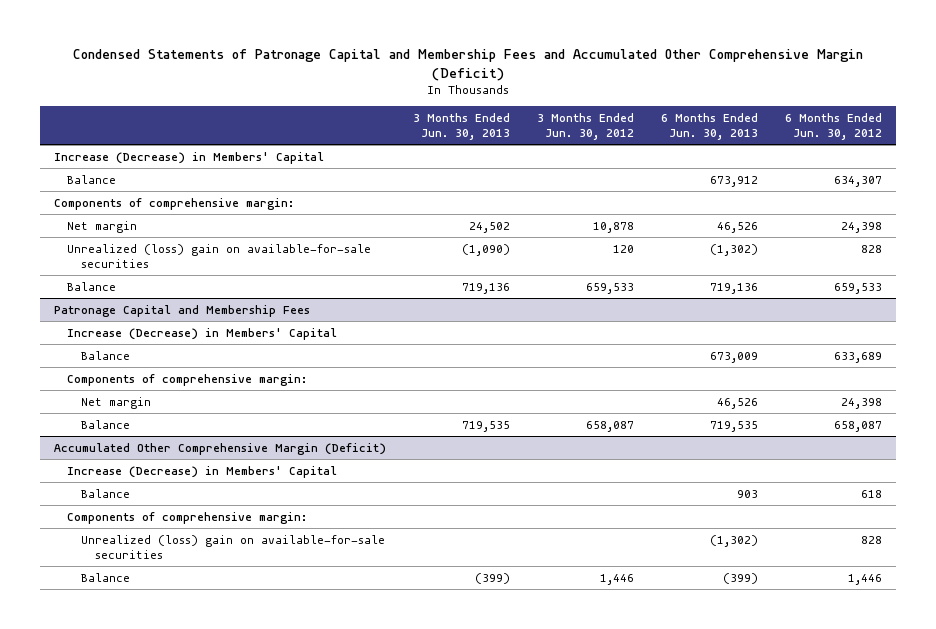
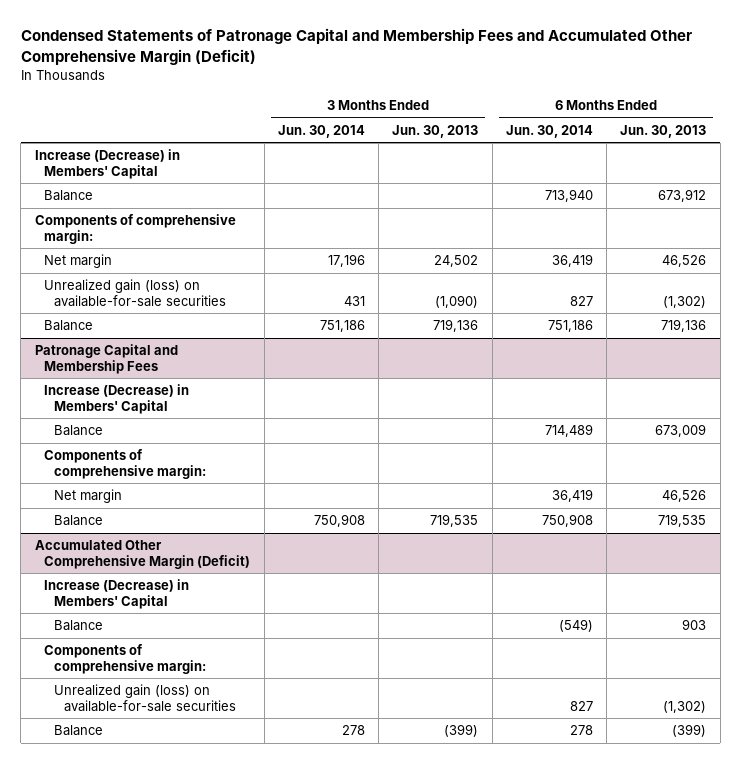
[536,112,634,140] 3 Months Ended Jun. 30, 2012 -> none
[785,112,883,140] 6 Months Ended Jun. 30, 2012 -> none
none -> [277,124,365,138] Jun. 30, 2014
none -> [505,124,593,138] Jun. 30, 2014
[67,243,372,268] Unrealized (loss) gain on available-for-sale securities -> [44,279,227,307] Unrealized gain (loss) on available-for-sale securities
[80,534,385,559] Unrealized (loss) gain on available-for-sale securities -> [54,684,237,712] Unrealized gain (loss) on available-for-sale securities

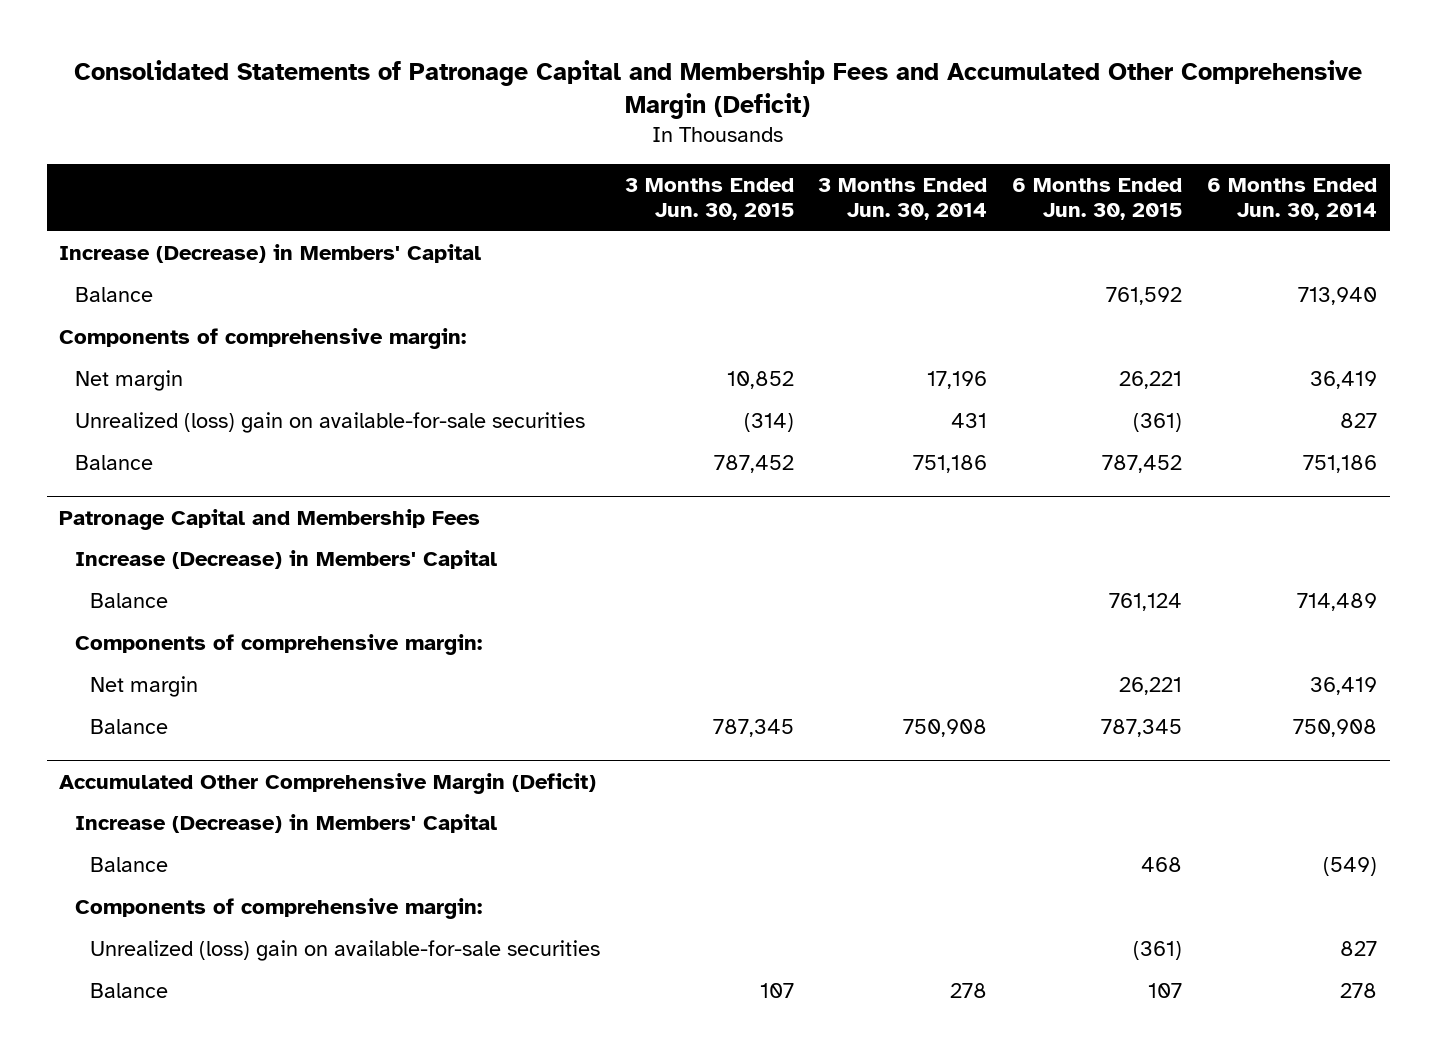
[20,28,692,65] Condensed Statements of Patronage Capital and Membership Fees and Accumulated Other Comprehensive Margin (Deficit) -> [74,60,1363,120] Consolidated Statements of Patronage Capital and Membership Fees and Accumulated Other Comprehensive Margin (Deficit)
[392,124,479,138] Jun. 30, 2013 -> none
[620,124,707,138] Jun. 30, 2013 -> none
none -> [624,177,794,221] 3 Months Ended Jun. 30, 2015
none -> [1012,177,1183,221] 6 Months Ended Jun. 30, 2015
[44,279,227,307] Unrealized gain (loss) on available-for-sale securities -> [74,412,585,434] Unrealized (loss) gain on available-for-sale securities
[54,684,237,712] Unrealized gain (loss) on available-for-sale securities -> [89,940,600,962] Unrealized (loss) gain on available-for-sale securities

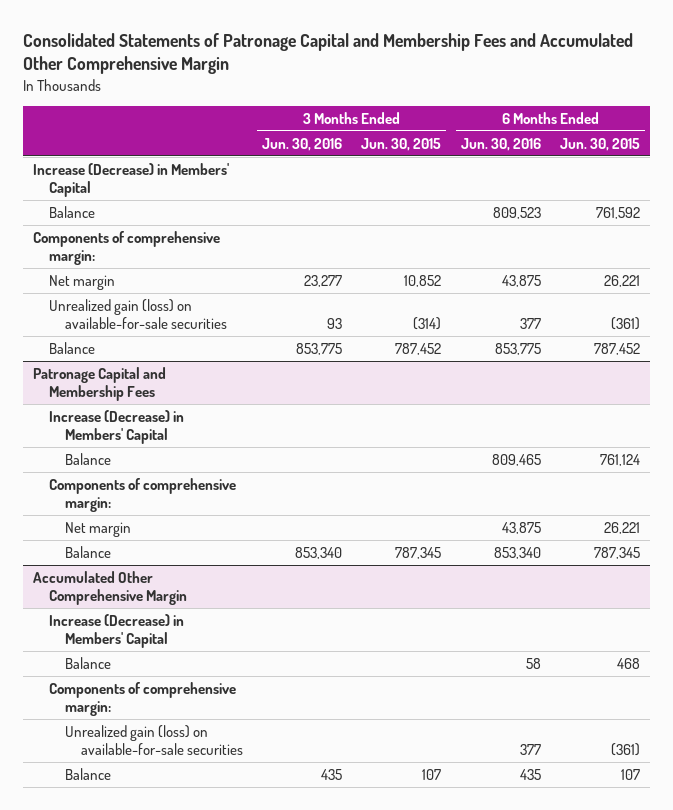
[74,60,1363,120] Consolidated Statements of Patronage Capital and Membership Fees and Accumulated Other Comprehensive Margin (Deficit) -> [23,32,634,75] Consolidated Statements of Patronage Capital and Membership Fees and Accumulated Other Comprehensive Margin
[818,177,988,221] 3 Months Ended Jun. 30, 2014 -> none
[1207,177,1378,221] 6 Months Ended Jun. 30, 2014 -> none
none -> [261,137,342,151] Jun. 30, 2016
none -> [460,137,541,151] Jun. 30, 2016
[74,412,585,434] Unrealized (loss) gain on available-for-sale securities -> [48,298,227,329] Unrealized gain (loss) on available-for-sale securities
[59,772,597,794] Accumulated Other Comprehensive Margin (Deficit) -> [32,570,187,605] Accumulated Other Comprehensive Margin
[89,940,600,962] Unrealized (loss) gain on available-for-sale securities -> [64,724,243,755] Unrealized gain (loss) on available-for-sale securities

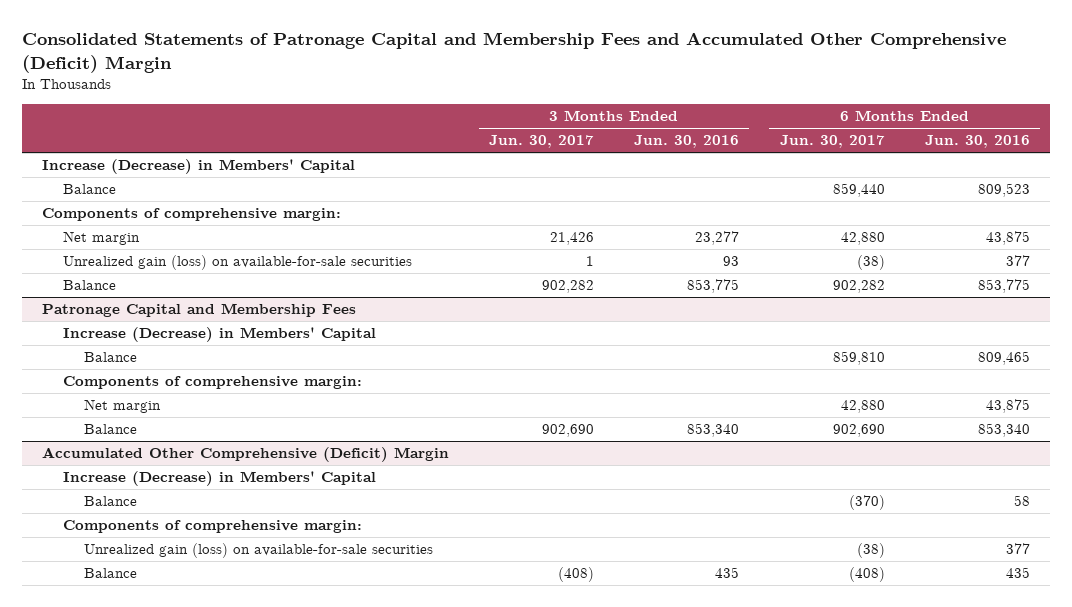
[23,32,634,75] Consolidated Statements of Patronage Capital and Membership Fees and Accumulated Other Comprehensive Margin -> [21,32,1006,73] Consolidated Statements of Patronage Capital and Membership Fees and Accumulated Other Comprehensive (Deficit) Margin
[361,137,442,151] Jun. 30, 2015 -> none
[560,137,641,151] Jun. 30, 2015 -> none
none -> [489,135,595,149] Jun. 30, 2017
none -> [779,135,885,149] Jun. 30, 2017
[32,570,187,605] Accumulated Other Comprehensive Margin -> [42,447,450,463] Accumulated Other Comprehensive (Deficit) Margin

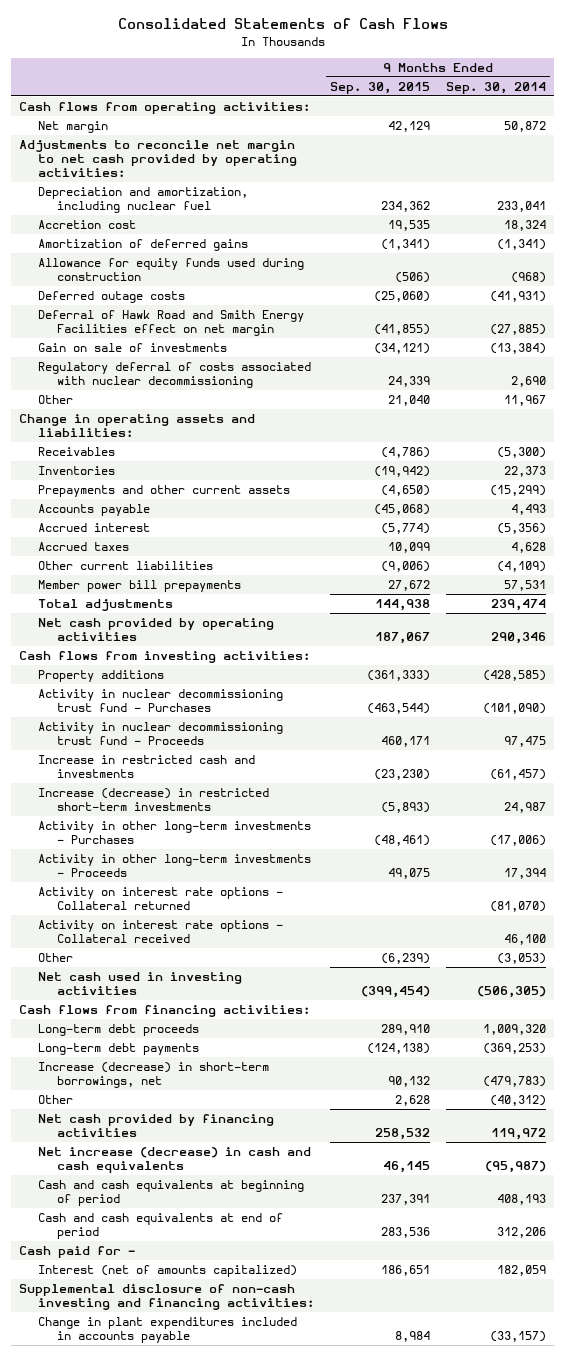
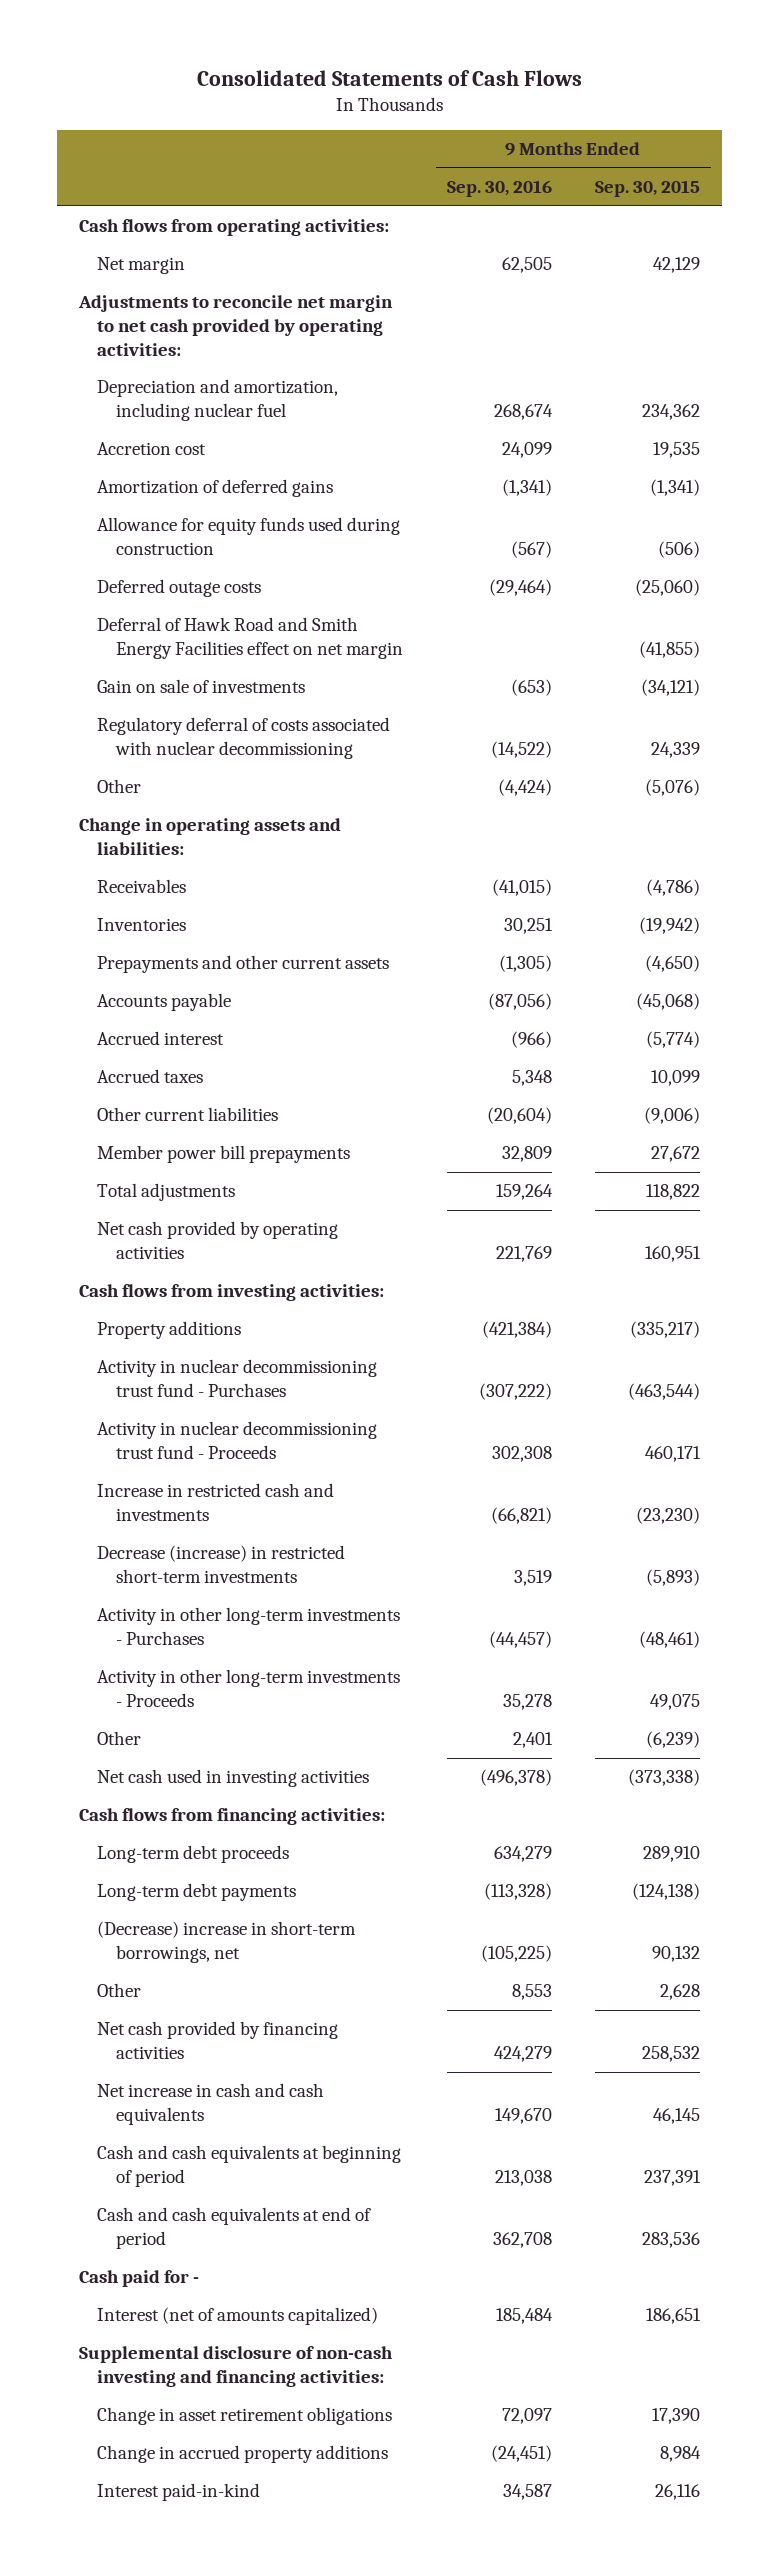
[446,81,547,94] Sep. 30, 2014 -> none
none -> [446,179,552,197] Sep. 30, 2016
[388,395,431,407] 21,040 -> [645,779,701,797] (5,076)
[375,599,431,612] 144,938 -> [646,1184,701,1201] 118,822
[375,632,431,645] 187,067 -> [645,1245,702,1262] 160,951
[367,670,431,682] (361,333) -> [630,1321,701,1339] (335,217)
[37,788,269,812] Increase (decrease) in restricted short-term investments -> [97,1545,346,1583] Decrease (increase) in restricted short-term investments
[37,887,283,911] Activity on interest rate options - Collateral returned -> none
[37,920,283,944] Activity on interest rate options - Collateral received -> none
[361,986,431,999] (399,454) -> [628,1769,701,1787] (373,338)
[37,1062,269,1089] Increase (decrease) in short-term borrowings, net -> [97,1921,357,1963] (Decrease) increase in short-term borrowings, net
[37,1147,311,1174] Net increase (decrease) in cash and cash equivalents -> [97,2083,325,2125] Net increase in cash and cash equivalents
none -> [97,2407,393,2426] Change in asset retirement obligations
[37,1317,297,1344] Change in plant expenditures included in accounts payable -> [97,2445,389,2464] Change in accrued property additions
none -> [97,2483,261,2502] Interest paid-in-kind

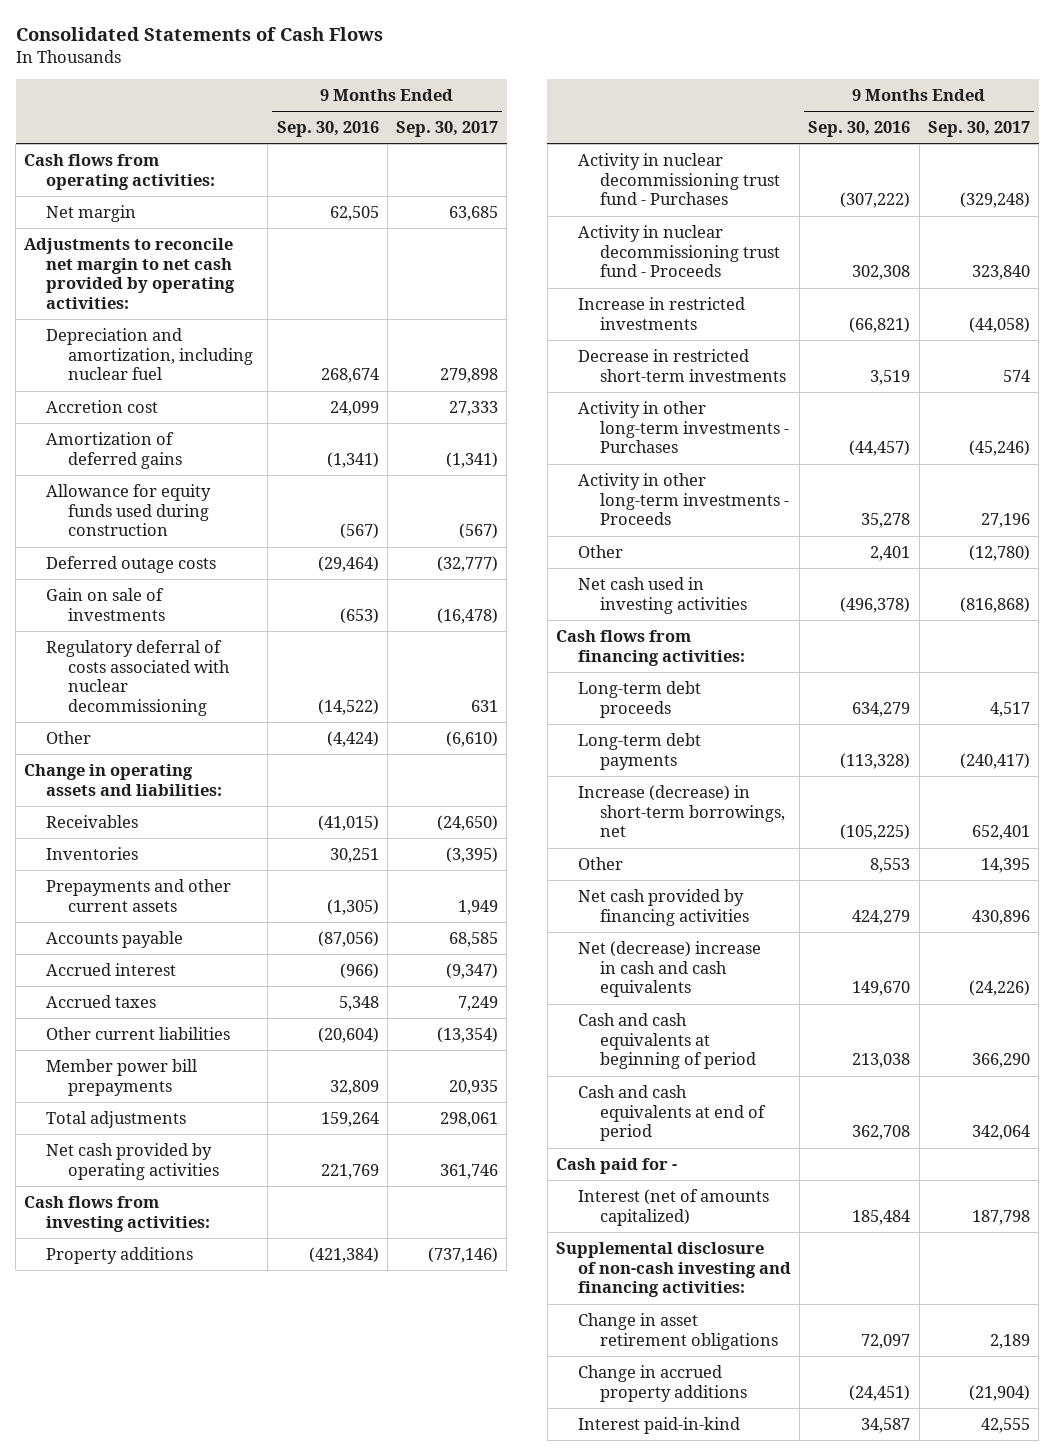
[595,179,701,197] Sep. 30, 2015 -> none
none -> [396,121,499,138] Sep. 30, 2017
[97,617,403,659] Deferral of Hawk Road and Smith Energy Facilities effect on net margin -> none
[97,1483,335,1521] Increase in restricted cash and investments -> [578,296,746,330] Increase in restricted investments
[97,1545,346,1583] Decrease (increase) in restricted short-term investments -> [578,348,786,382] Decrease in restricted short-term investments
[97,1921,357,1963] (Decrease) increase in short-term borrowings, net -> [578,784,785,838] Increase (decrease) in short-term borrowings, net
[97,2083,325,2125] Net increase in cash and cash equivalents -> [578,940,762,998] Net (decrease) increase in cash and cash equivalents

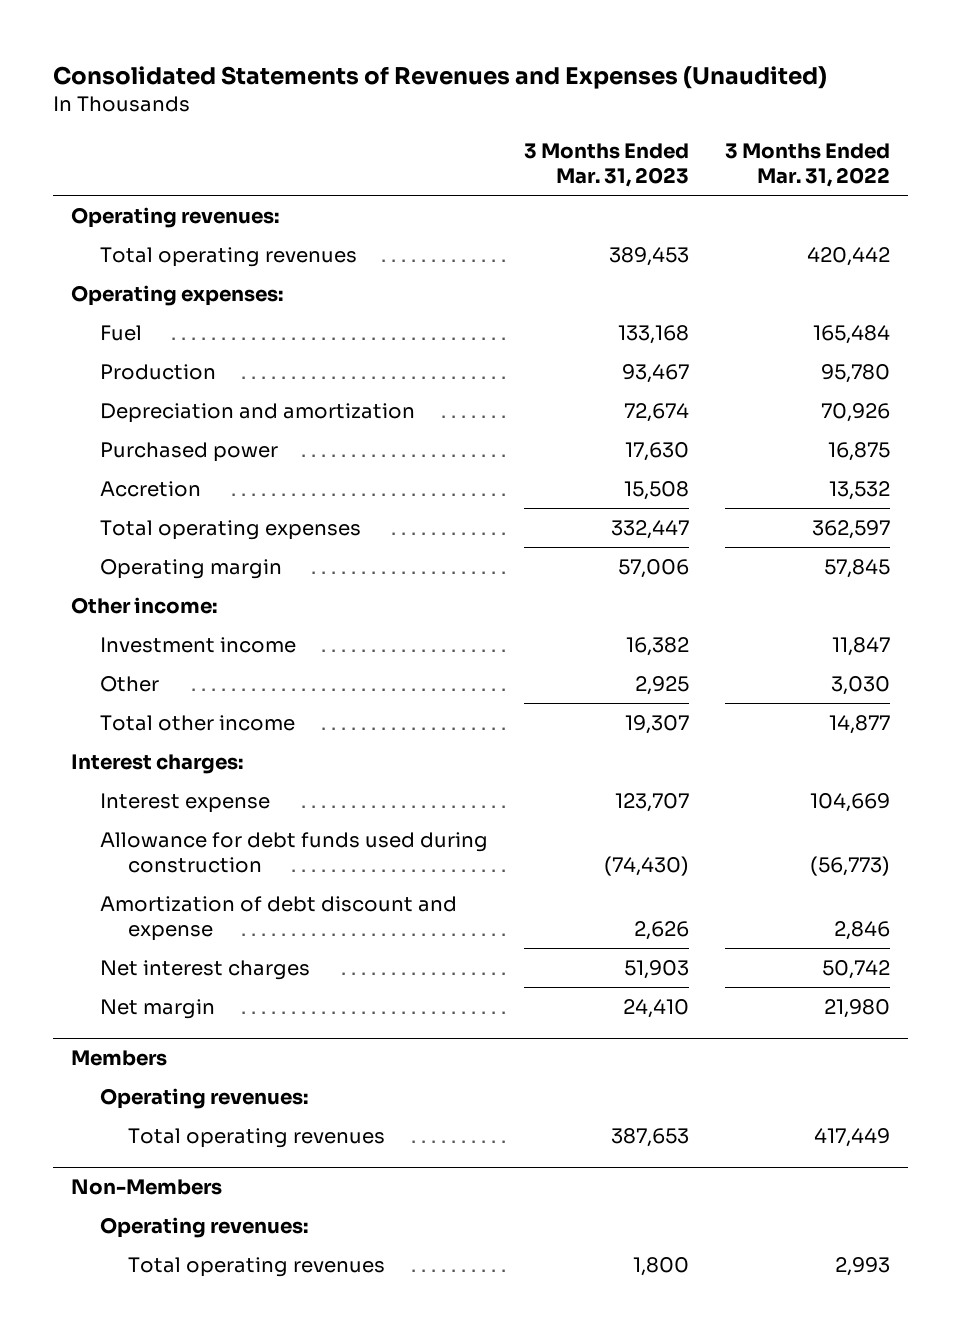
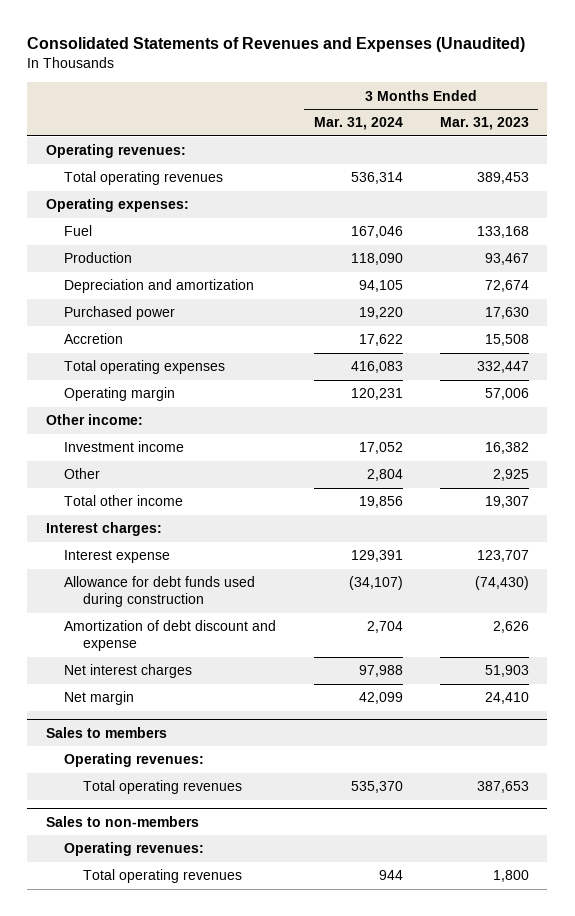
[724,143,890,187] 3 Months Ended Mar. 31, 2022 -> none
none -> [313,117,403,131] Mar. 31, 2024
[70,1050,167,1067] Members -> [45,726,167,738] Sales to members
[70,1179,222,1196] Non-Members -> [45,815,199,827] Sales to non-members

